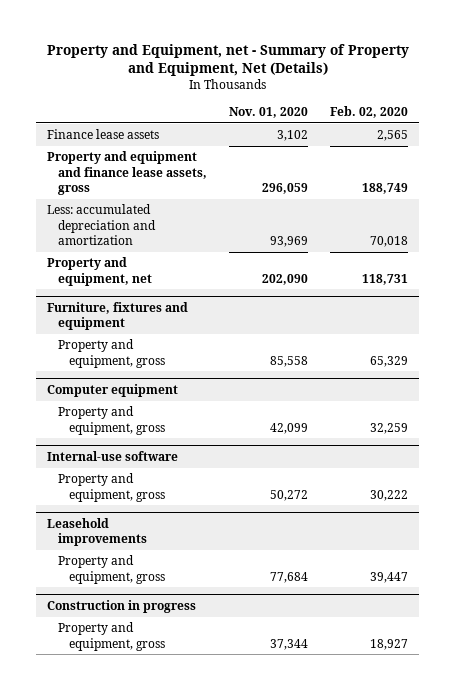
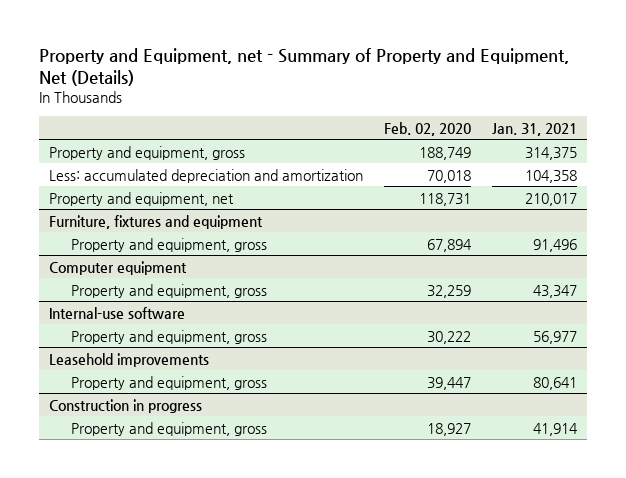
[229,107,309,119] Nov. 01, 2020 -> none
none -> [491,122,577,136] Jan. 31, 2021
[46,129,159,140] Finance lease assets -> none
[46,151,208,196] Property and equipment and finance lease assets, gross -> [49,145,246,160] Property and equipment, gross
[370,355,409,367] 65,329 -> [426,238,472,252] 67,894

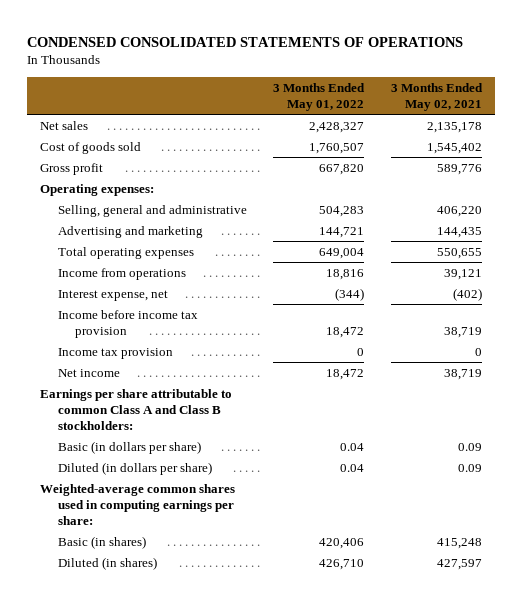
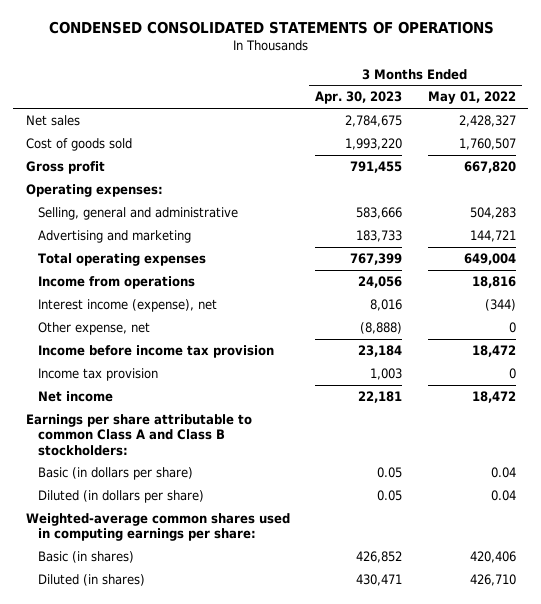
[390,82,483,111] 3 Months Ended May 02, 2021 -> none
none -> [315,91,403,105] Apr. 30, 2023
[57,289,168,301] Interest expense, net -> [38,299,218,313] Interest income (expense), net
none -> [38,322,151,336] Other expense, net

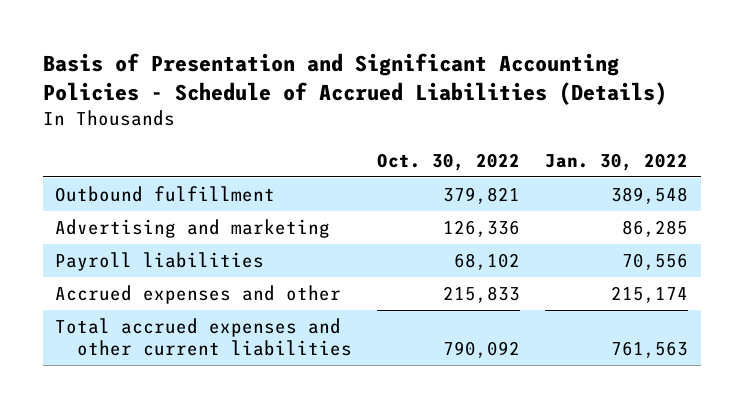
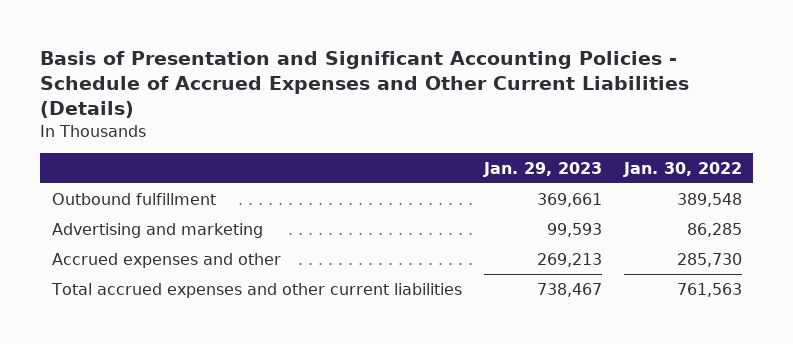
[42,53,667,106] Basis of Presentation and Significant Accounting Policies - Schedule of Accrued Liabilities (Details) -> [40,51,690,119] Basis of Presentation and Significant Accounting Policies - Schedule of Accrued Expenses and Other Current Liabilities (Details)
[377,152,521,171] Oct. 30, 2022 -> none
none -> [482,161,602,177] Jan. 29, 2023
[55,251,265,271] Payroll liabilities -> none
[611,285,689,303] 215,174 -> [676,252,742,267] 285,730

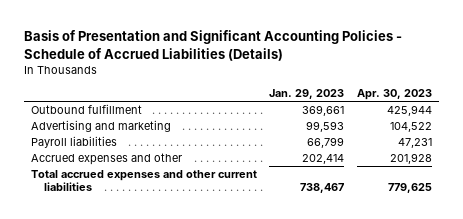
[40,51,690,119] Basis of Presentation and Significant Accounting Policies - Schedule of Accrued Expenses and Other Current Liabilities (Details) -> [24,30,403,61] Basis of Presentation and Significant Accounting Policies - Schedule of Accrued Liabilities (Details)
[622,161,742,177] Jan. 30, 2022 -> none
none -> [357,89,433,101] Apr. 30, 2023
none -> [30,136,117,149] Payroll liabilities
[536,252,602,267] 269,213 -> [302,154,345,165] 202,414

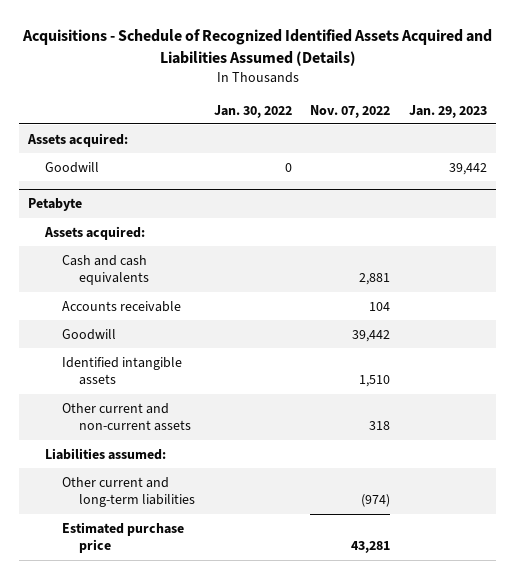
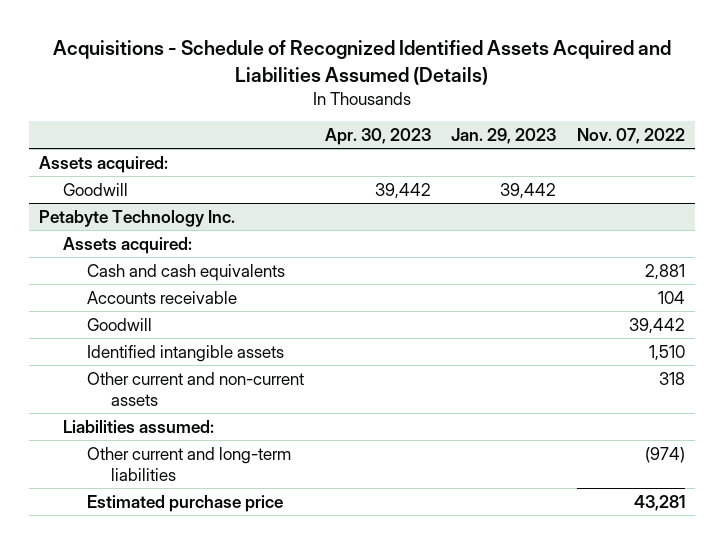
[213,104,292,118] Jan. 30, 2022 -> none
none -> [324,128,431,146] Apr. 30, 2023
[28,198,83,212] Petabyte -> [39,209,236,227] Petabyte Technology Inc.

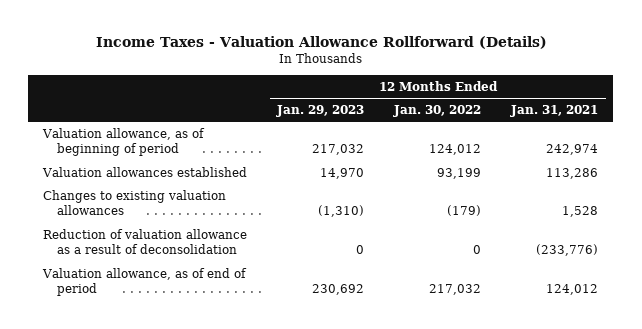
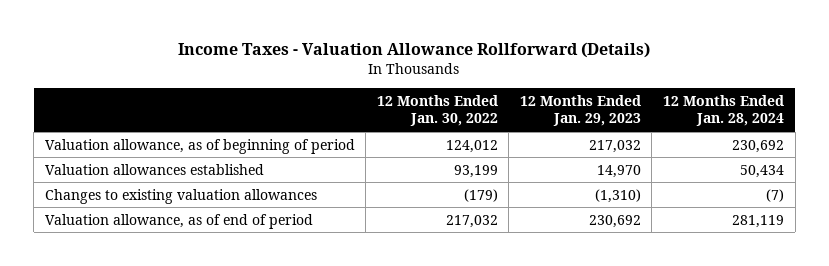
[510,105,599,118] Jan. 31, 2021 -> none
none -> [663,94,785,127] 12 Months Ended Jan. 28, 2024
[43,228,248,255] Reduction of valuation allowance as a result of deconsolidation -> none

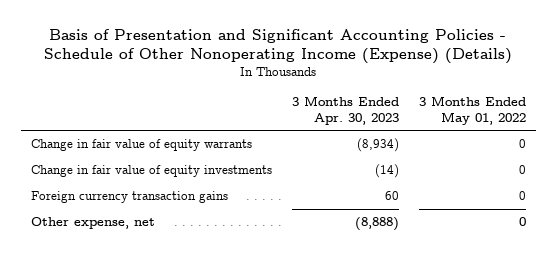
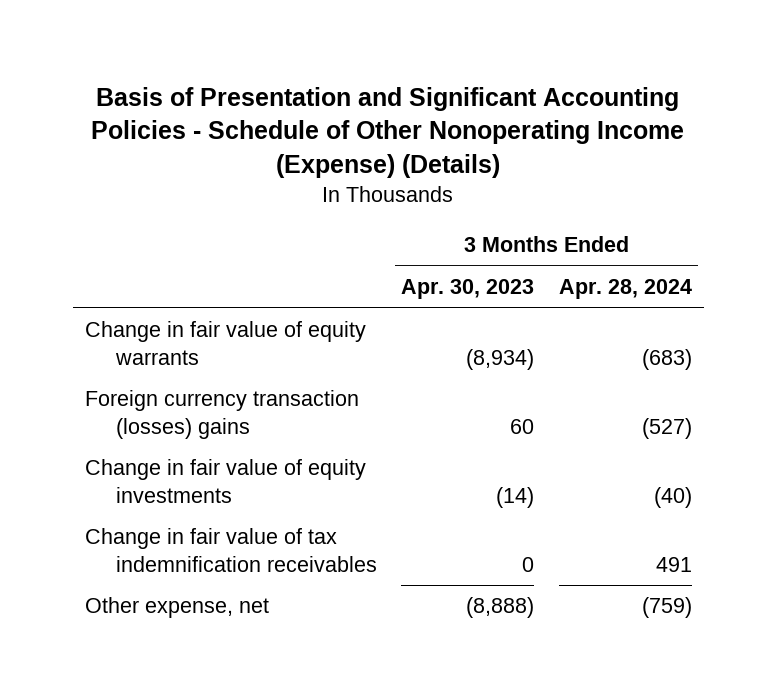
[418,95,526,125] 3 Months Ended May 01, 2022 -> none
none -> [558,278,692,299] Apr. 28, 2024
none -> [84,390,359,439] Foreign currency transaction (losses) gains
[30,191,228,204] Foreign currency transaction gains -> none
none -> [84,528,377,572] Change in fair value of tax indemnification receivables

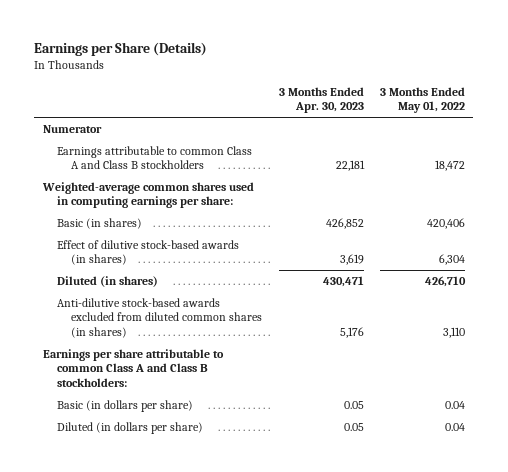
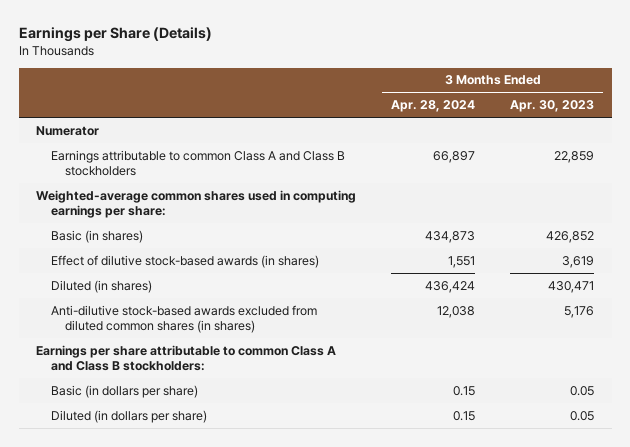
[379,86,465,114] 3 Months Ended May 01, 2022 -> none
none -> [391,100,476,113] Apr. 28, 2024
[335,160,365,172] 22,181 -> [554,150,595,163] 22,859

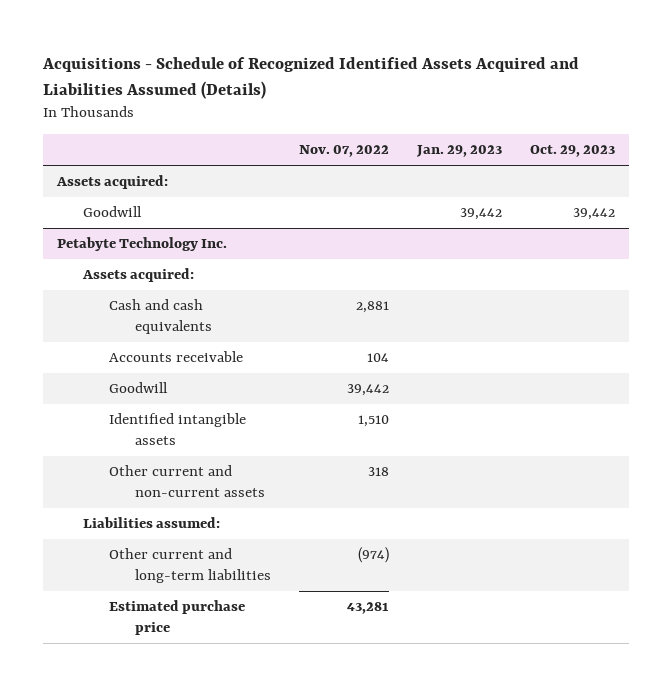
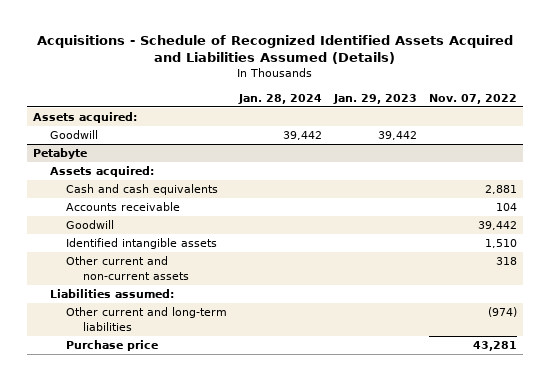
[530,145,616,158] Oct. 29, 2023 -> none
none -> [238,93,323,104] Jan. 28, 2024
[56,237,227,252] Petabyte Technology Inc. -> [33,148,88,160] Petabyte
[109,600,246,635] Estimated purchase price -> [66,340,159,352] Purchase price

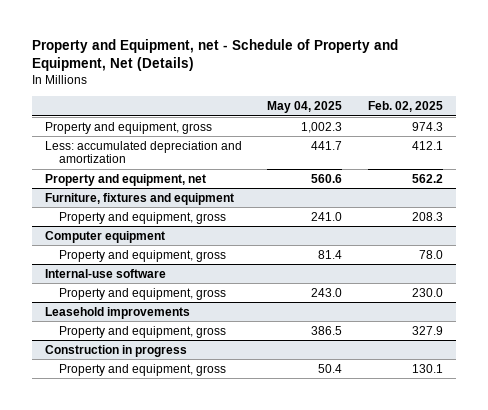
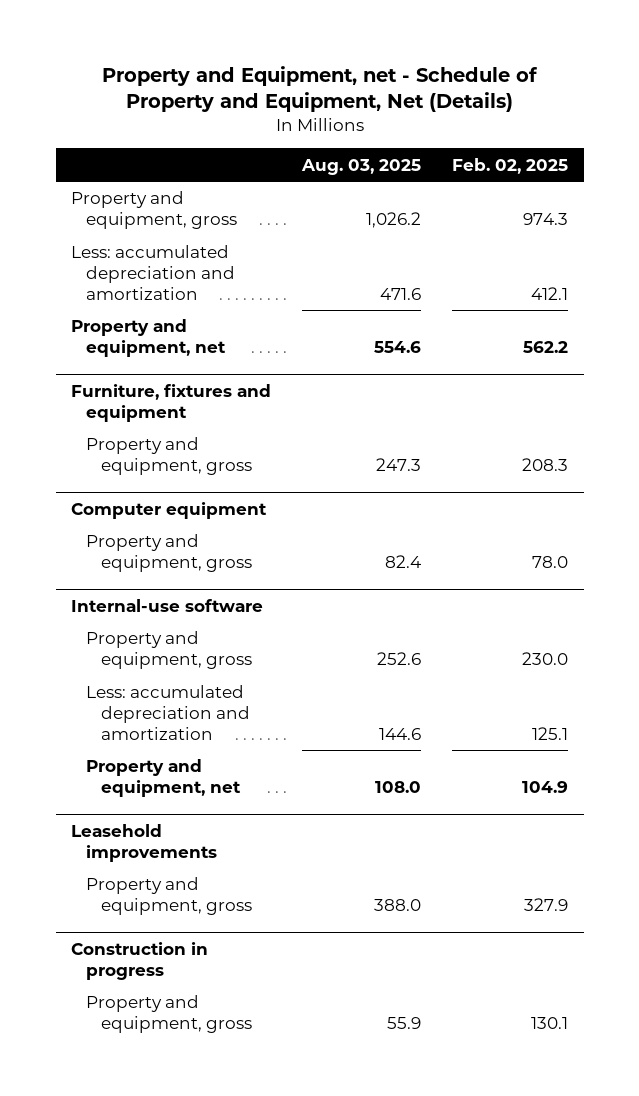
[267,100,343,113] May 04, 2025 -> none
none -> [301,158,422,175] Aug. 03, 2025
none -> [86,685,251,740] Less: accumulated depreciation and amortization
none -> [86,759,242,798] Property and equipment, net

